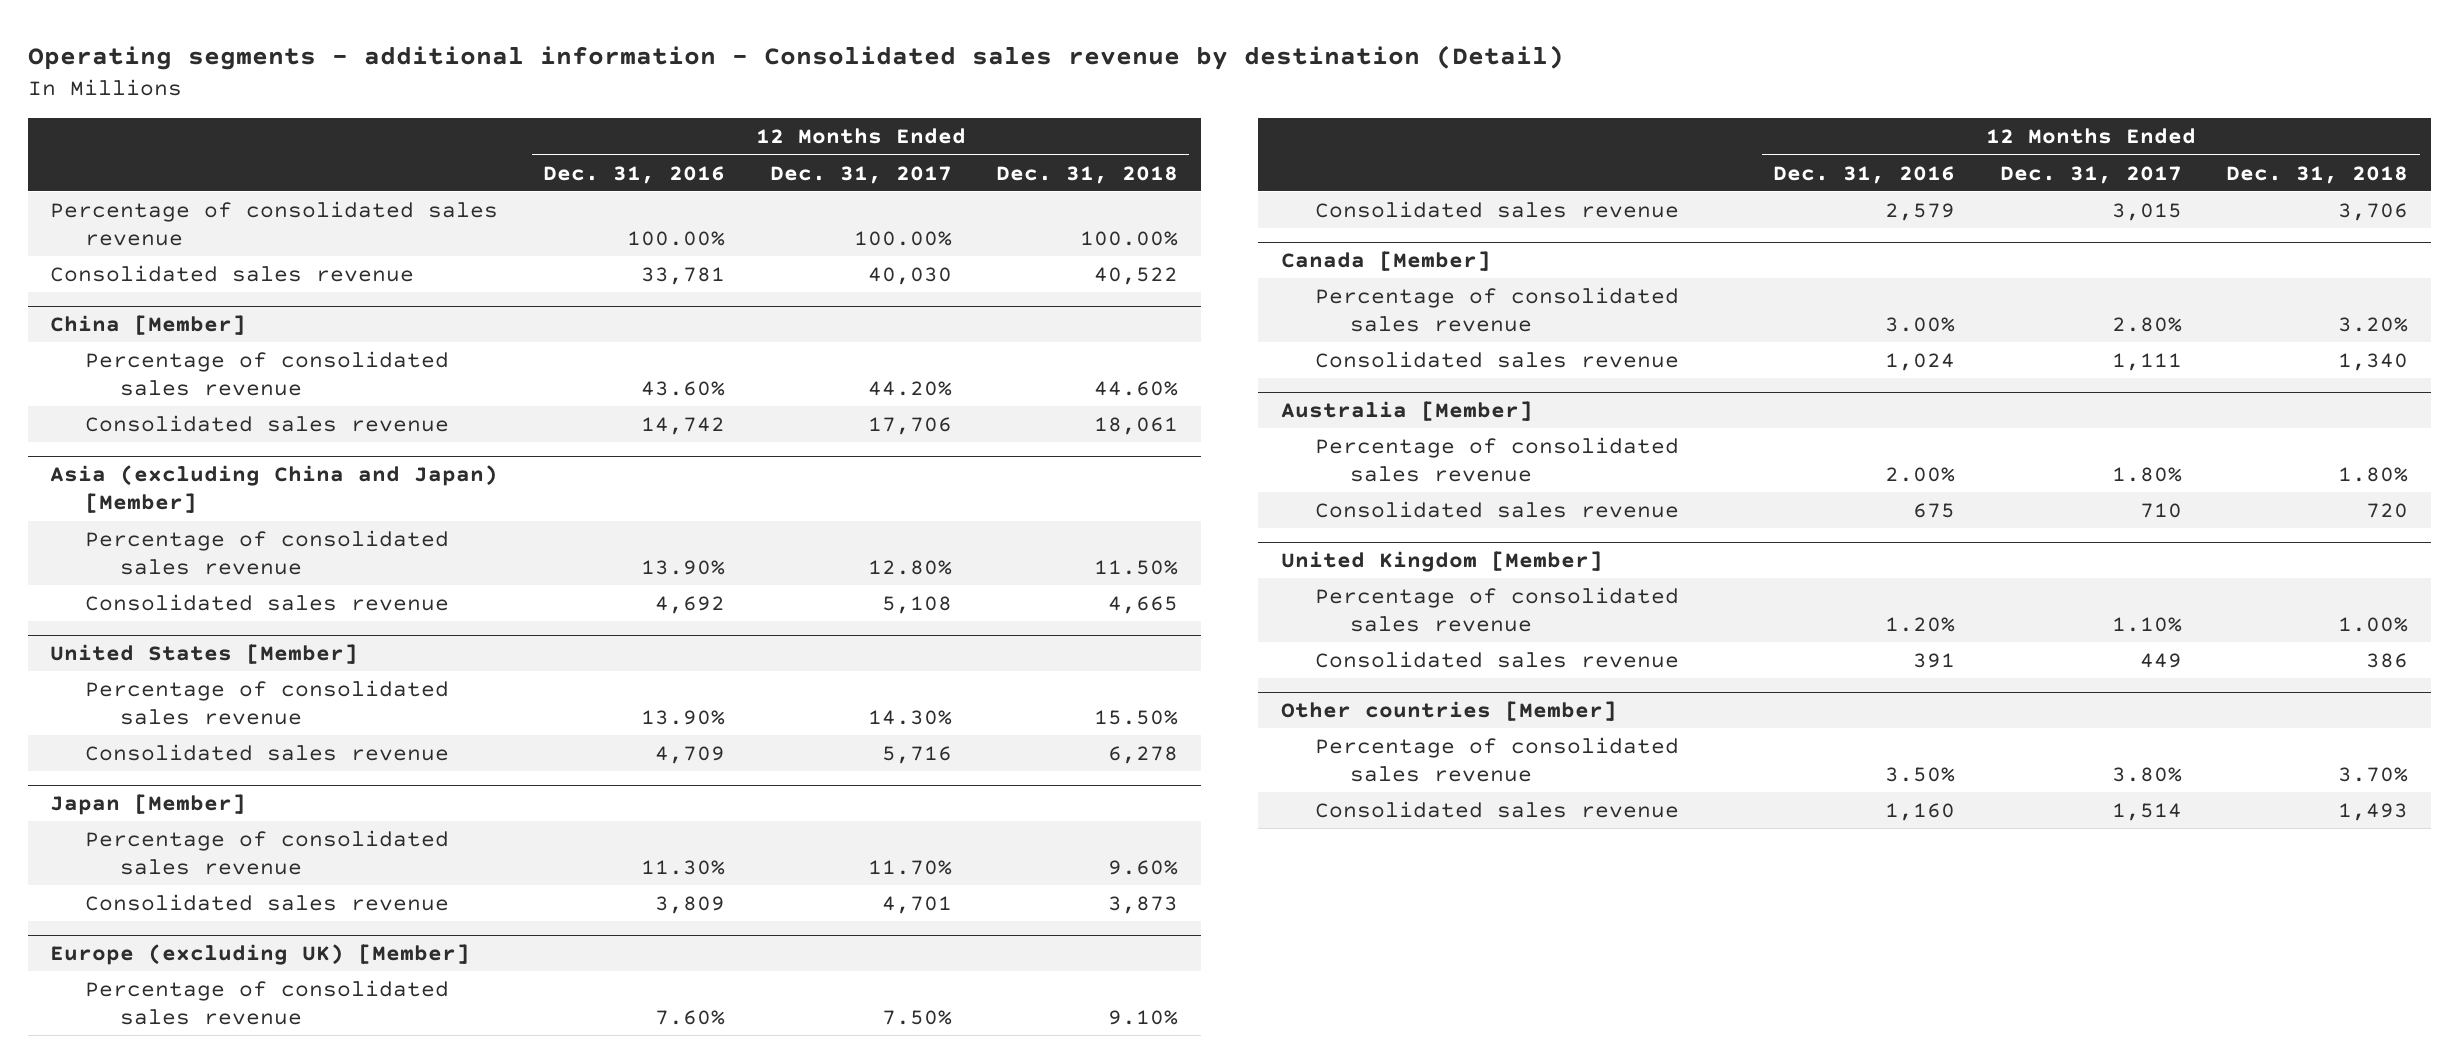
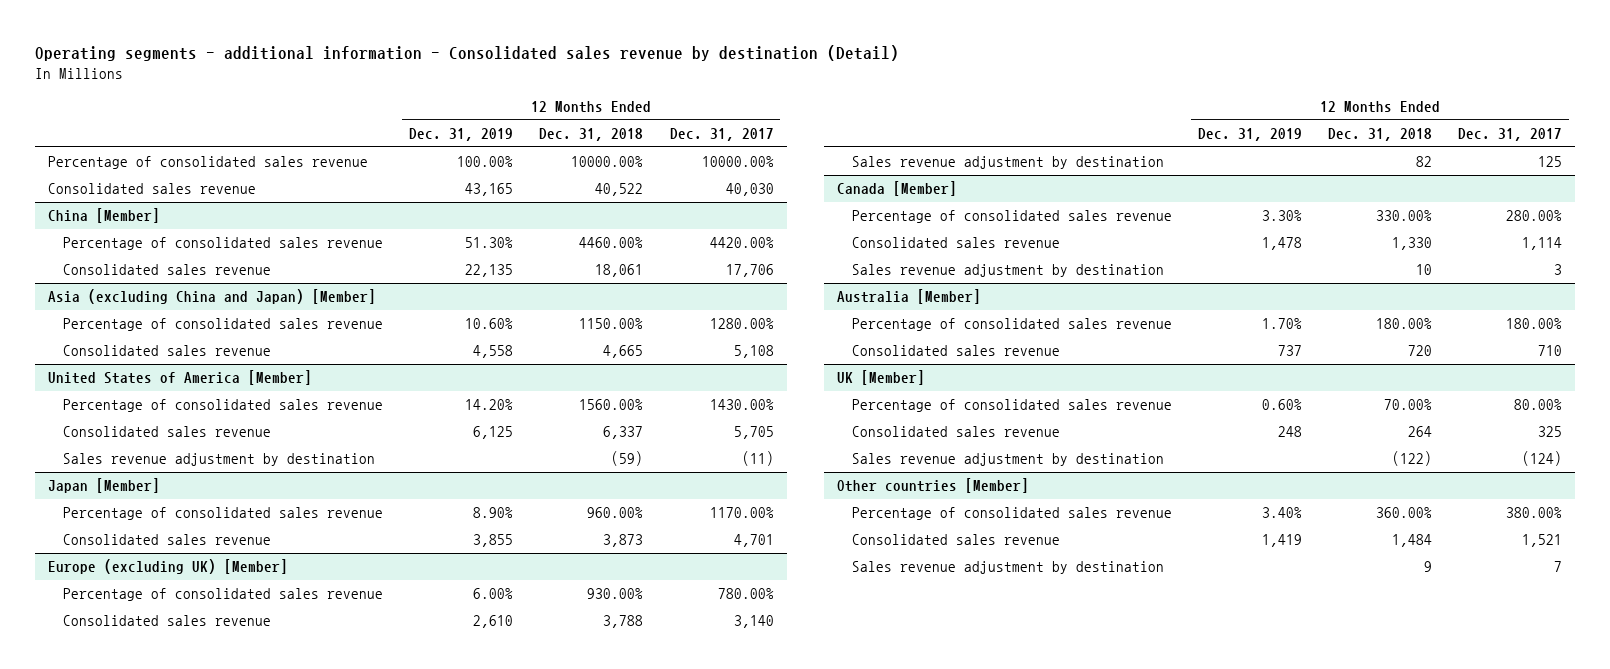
[543,165,726,184] Dec. 31, 2016 -> none
none -> [409,128,514,142] Dec. 31, 2019
[853,231,952,247] 100.00% -> [701,156,774,168] 10000.00%
[1080,231,1179,247] 100.00% -> [571,156,644,168] 10000.00%
[867,381,952,397] 44.20% -> [709,237,774,249] 4420.00%
[1094,381,1179,397] 44.60% -> [579,237,644,249] 4460.00%
[867,560,952,576] 12.80% -> [709,318,774,330] 1280.00%
[1094,560,1179,576] 11.50% -> [579,318,644,330] 1150.00%
[50,644,359,665] United States [Member] -> [47,370,312,386] United States of America [Member]
[867,710,952,726] 14.30% -> [709,399,774,411] 1430.00%
[1094,710,1179,726] 15.50% -> [579,399,644,411] 1560.00%
[881,745,952,764] 5,716 -> [733,426,774,440] 5,705
[1108,745,1179,764] 6,278 -> [603,426,644,440] 6,337
none -> [62,453,375,467] Sales revenue adjustment by destination
[867,860,952,876] 11.70% -> [709,507,774,519] 1170.00%
[1108,860,1179,876] 9.60% -> [587,507,644,519] 960.00%
[881,1010,952,1026] 7.50% -> [717,588,774,600] 780.00%
[1108,1010,1179,1026] 9.10% -> [587,588,644,600] 930.00%
[2111,202,2182,221] 3,015 -> [733,615,774,629] 3,140
[2338,202,2409,221] 3,706 -> [603,615,644,629] 3,788
none -> [851,156,1164,170] Sales revenue adjustment by destination
[2111,317,2182,333] 2.80% -> [1506,210,1563,222] 280.00%
[2338,317,2409,333] 3.20% -> [1376,210,1433,222] 330.00%
[2111,352,2182,371] 1,111 -> [1522,237,1563,251] 1,114
[2338,352,2409,371] 1,340 -> [1392,237,1433,251] 1,330
none -> [851,264,1164,278] Sales revenue adjustment by destination
[2111,467,2182,483] 1.80% -> [1506,318,1563,330] 180.00%
[2338,467,2409,483] 1.80% -> [1376,318,1433,330] 180.00%
[1280,551,1603,573] United Kingdom [Member] -> [836,370,925,386] UK [Member]
[2111,617,2182,633] 1.10% -> [1514,399,1563,411] 80.00%
[2338,617,2409,633] 1.00% -> [1384,399,1433,411] 70.00%
[2139,652,2182,668] 449 -> [1538,426,1563,438] 325
[2366,652,2409,668] 386 -> [1408,426,1433,438] 264
none -> [851,453,1164,467] Sales revenue adjustment by destination
[2111,767,2182,783] 3.80% -> [1506,507,1563,519] 380.00%
[2338,767,2409,783] 3.70% -> [1376,507,1433,519] 360.00%
[2111,802,2182,821] 1,514 -> [1522,534,1563,548] 1,521
[2338,802,2409,821] 1,493 -> [1392,534,1433,548] 1,484
none -> [851,561,1164,575] Sales revenue adjustment by destination

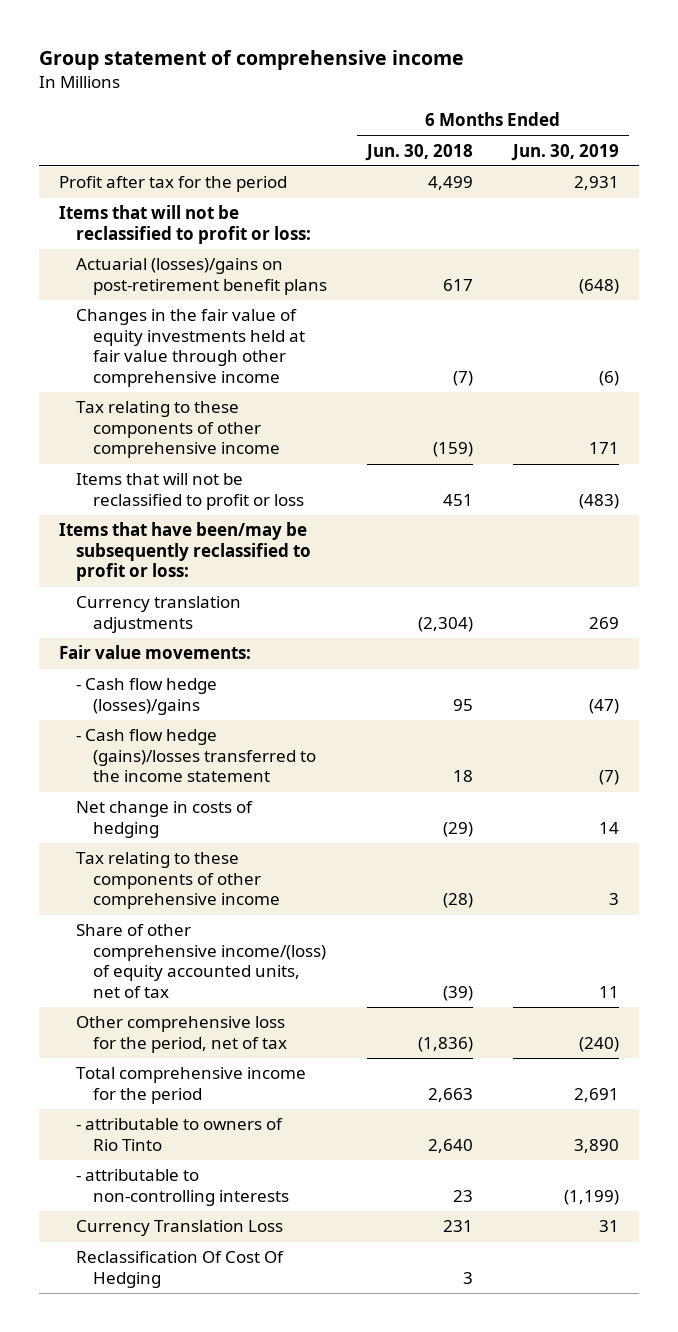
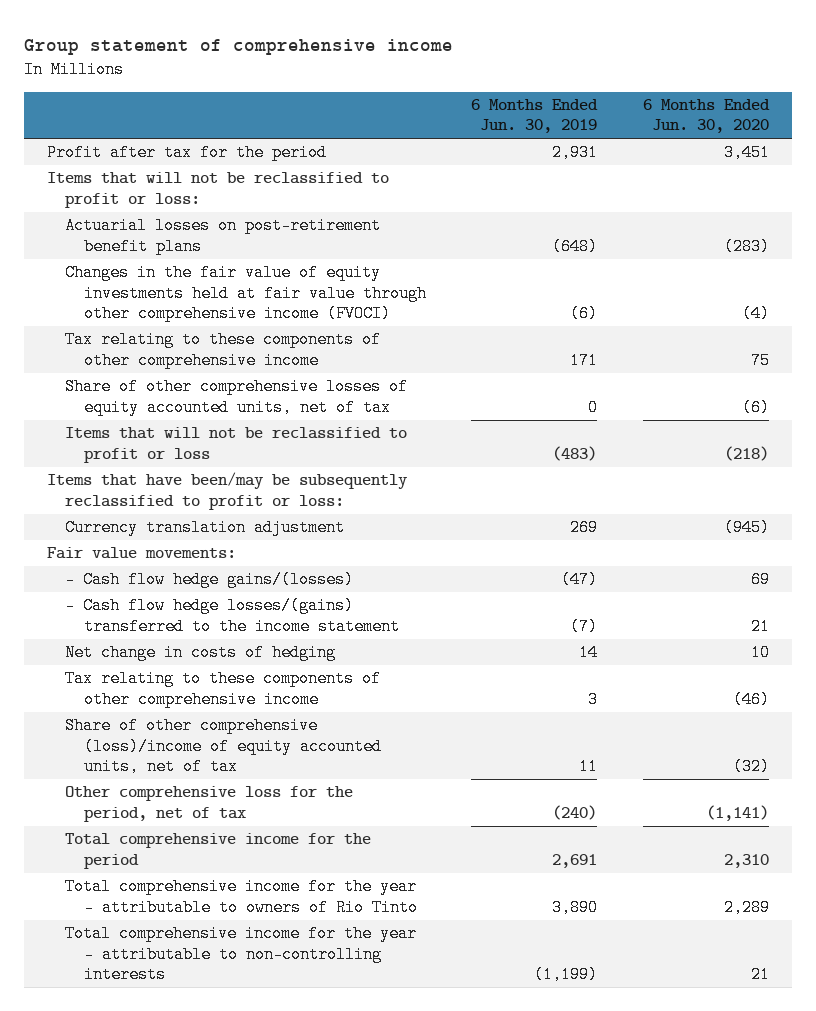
[365,143,474,161] Jun. 30, 2018 -> none
none -> [642,99,770,134] 6 Months Ended Jun. 30, 2020
[76,258,328,295] Actuarial (losses)/gains on post-retirement benefit plans -> [65,217,382,255] Actuarial losses on post-retirement benefit plans
[76,309,306,387] Changes in the fair value of equity investments held at fair value through other comprehensive income -> [65,264,427,323] Changes in the fair value of equity investments held at fair value through other comprehensive income (FVOCI)
none -> [65,378,409,416] Share of other comprehensive losses of equity accounted units, net of tax
[76,596,242,633] Currency translation adjustments -> [65,519,346,537] Currency translation adjustment
[76,678,218,715] - Cash flow hedge (losses)/gains -> [65,571,355,589] - Cash flow hedge gains/(losses)
[76,729,317,783] - Cash flow hedge (gains)/losses transferred to the income statement -> [65,597,400,635] - Cash flow hedge losses/(gains) transferred to the income statement
[76,924,327,998] Share of other comprehensive income/(loss) of equity accounted units, net of tax -> [65,717,382,776] Share of other comprehensive (loss)/income of equity accounted units, net of tax
[76,1220,284,1237] Currency Translation Loss -> none
[76,1251,285,1288] Reclassification Of Cost Of Hedging -> none
[76,1118,284,1151] - attributable to owners of Rio Tinto -> [65,878,418,916] Total comprehensive income for the year - attributable to owners of Rio Tinto
[76,1169,290,1206] - attributable to non-controlling interests -> [65,925,418,984] Total comprehensive income for the year - attributable to non-controlling interests

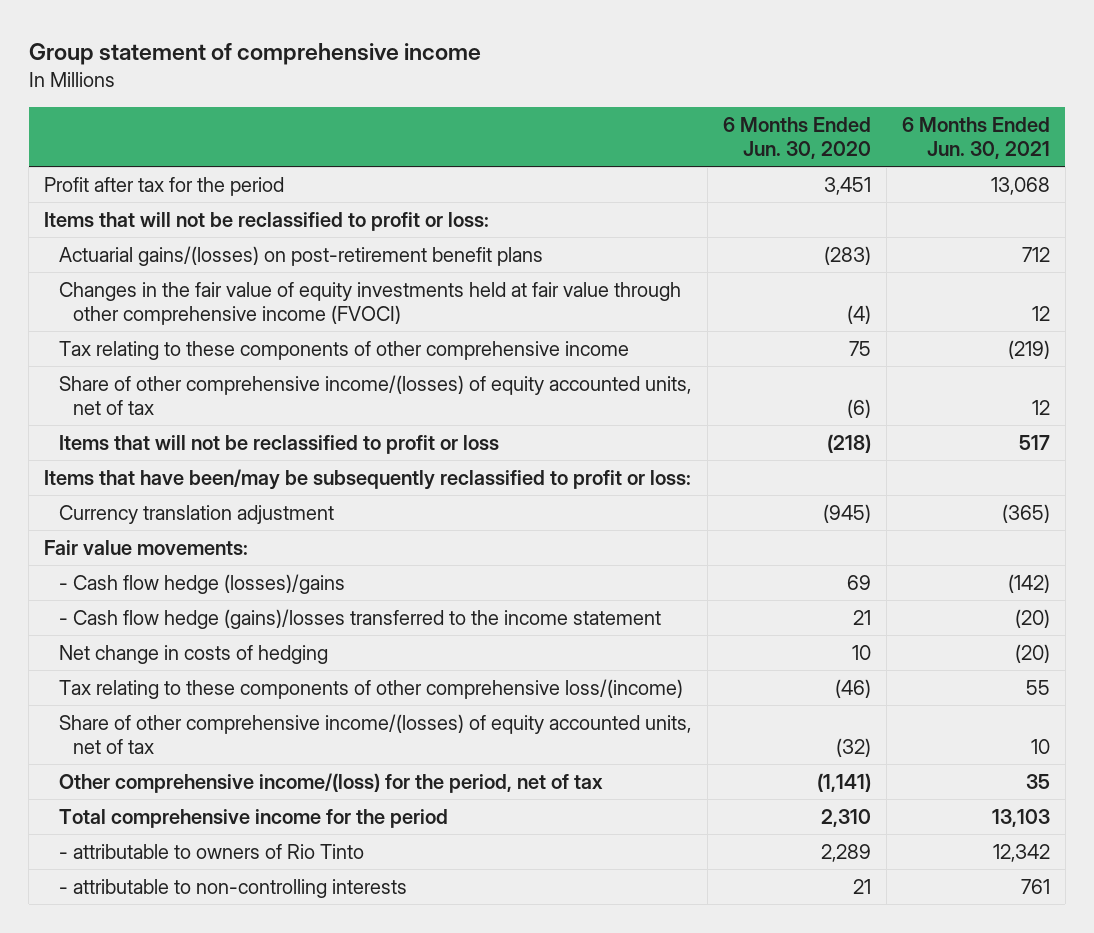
[471,99,599,134] 6 Months Ended Jun. 30, 2019 -> none
none -> [901,117,1050,160] 6 Months Ended Jun. 30, 2021
[65,217,382,255] Actuarial losses on post-retirement benefit plans -> [58,245,543,266] Actuarial gains/(losses) on post-retirement benefit plans
[65,378,409,416] Share of other comprehensive losses of equity accounted units, net of tax -> [58,374,691,415] Share of other comprehensive income/(losses) of equity accounted units, net of tax
[65,571,355,589] - Cash flow hedge gains/(losses) -> [58,573,345,594] - Cash flow hedge (losses)/gains
[65,597,400,635] - Cash flow hedge losses/(gains) transferred to the income statement -> [58,608,661,629] - Cash flow hedge (gains)/losses transferred to the income statement
[65,670,382,708] Tax relating to these components of other comprehensive income -> [58,678,683,699] Tax relating to these components of other comprehensive loss/(income)
[65,717,382,776] Share of other comprehensive (loss)/income of equity accounted units, net of tax -> [58,713,691,754] Share of other comprehensive income/(losses) of equity accounted units, net of tax
[65,786,354,822] Other comprehensive loss for the period, net of tax -> [58,772,603,793] Other comprehensive income/(loss) for the period, net of tax
[65,878,418,916] Total comprehensive income for the year - attributable to owners of Rio Tinto -> [58,843,364,859] - attributable to owners of Rio Tinto
[65,925,418,984] Total comprehensive income for the year - attributable to non-controlling interests -> [58,878,407,898] - attributable to non-controlling interests

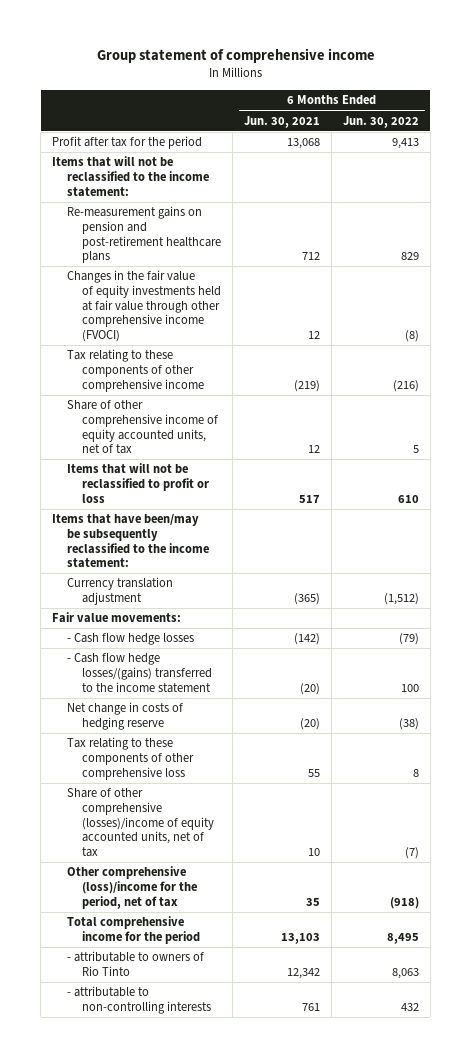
[722,117,871,160] 6 Months Ended Jun. 30, 2020 -> none
none -> [343,115,420,128] Jun. 30, 2022
[44,211,490,231] Items that will not be reclassified to profit or loss: -> [52,156,210,197] Items that will not be reclassified to the income statement:
[58,245,543,266] Actuarial gains/(losses) on post-retirement benefit plans -> [67,206,222,264] Re-measurement gains on pension and post-retirement healthcare plans
[58,374,691,415] Share of other comprehensive income/(losses) of equity accounted units, net of tax -> [67,400,219,455] Share of other comprehensive income of equity accounted units, net of tax
[44,468,692,490] Items that have been/may be subsequently reclassified to profit or loss: -> [52,514,210,569] Items that have been/may be subsequently reclassified to the income statement:
[58,573,345,594] - Cash flow hedge (losses)/gains -> [67,633,195,646] - Cash flow hedge losses
[58,608,661,629] - Cash flow hedge (gains)/losses transferred to the income statement -> [67,653,213,693] - Cash flow hedge losses/(gains) transferred to the income statement
[58,644,328,664] Net change in costs of hedging -> [67,702,184,730] Net change in costs of hedging reserve
[58,678,683,699] Tax relating to these components of other comprehensive loss/(income) -> [67,737,195,780] Tax relating to these components of other comprehensive loss
[58,713,691,754] Share of other comprehensive income/(losses) of equity accounted units, net of tax -> [67,788,215,858] Share of other comprehensive (losses)/income of equity accounted units, net of tax
[58,772,603,793] Other comprehensive income/(loss) for the period, net of tax -> [67,866,198,909] Other comprehensive (loss)/income for the period, net of tax

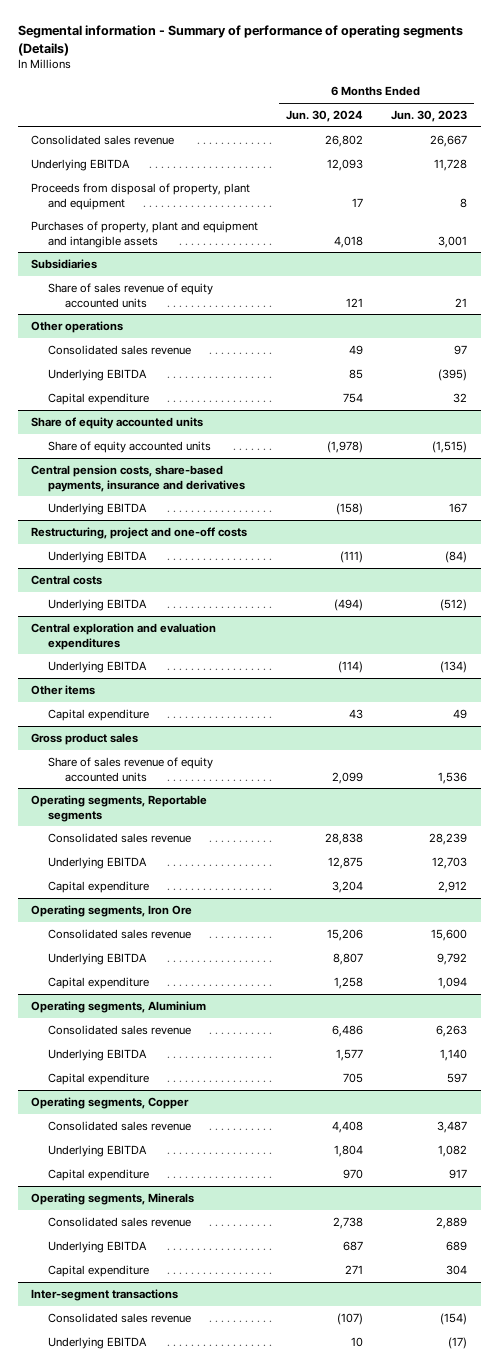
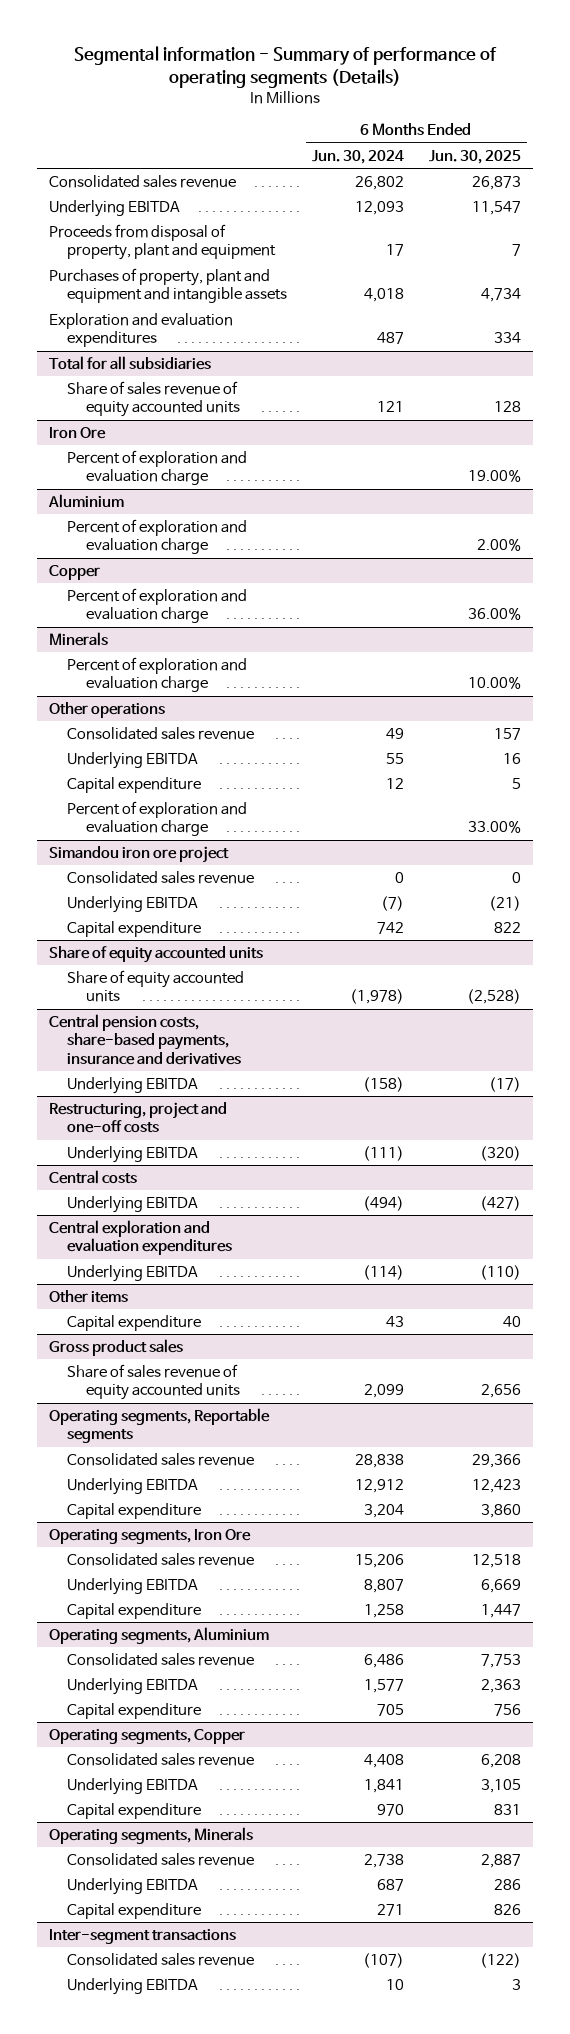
[390,110,467,123] Jun. 30, 2023 -> none
none -> [428,149,521,164] Jun. 30, 2025
none -> [49,313,234,348] Exploration and evaluation expenditures
[31,258,98,269] Subsidiaries -> [49,356,212,371] Total for all subsidiaries
none -> [49,427,107,440] Iron Ore
none -> [67,450,248,486] Percent of exploration and evaluation charge
none -> [48,494,125,509] Aluminium
none -> [67,519,248,555] Percent of exploration and evaluation charge
none -> [49,565,101,581] Copper
none -> [67,588,248,624] Percent of exploration and evaluation charge
none -> [49,632,109,647] Minerals
none -> [67,657,248,693] Percent of exploration and evaluation charge
[349,368,364,379] 85 -> [386,753,405,765] 55
[343,392,364,403] 754 -> [386,778,405,790] 12
none -> [67,801,248,837] Percent of exploration and evaluation charge
none -> [49,846,230,864] Simandou iron ore project
none -> [67,871,255,885] Consolidated sales revenue
none -> [67,896,199,914] Underlying EBITDA
none -> [67,921,202,938] Capital expenditure
[328,856,364,869] 12,875 -> [355,1479,405,1494] 12,912
[334,1144,364,1157] 1,804 -> [364,1779,405,1794] 1,841

